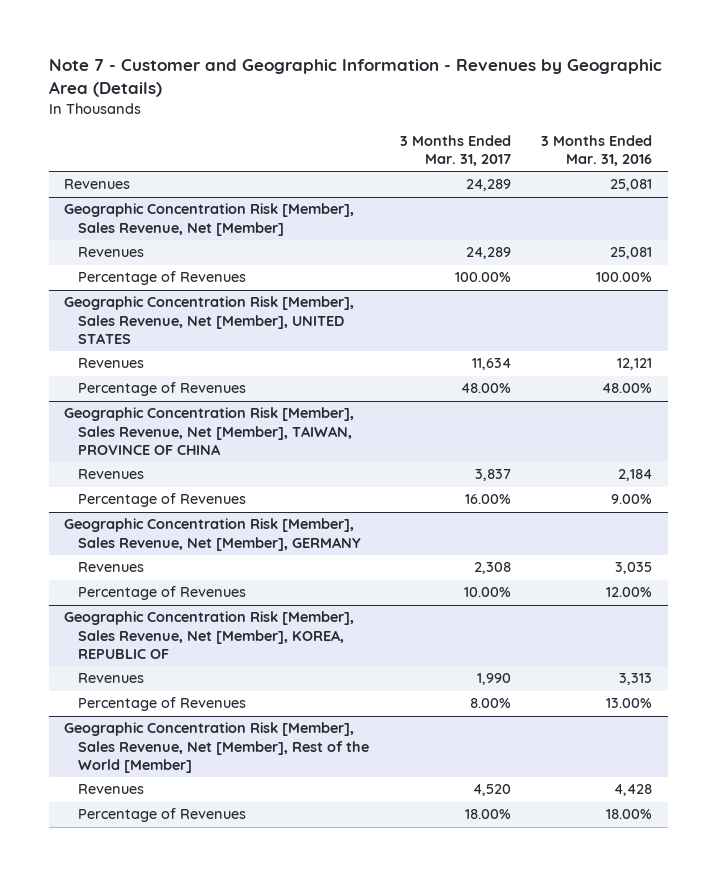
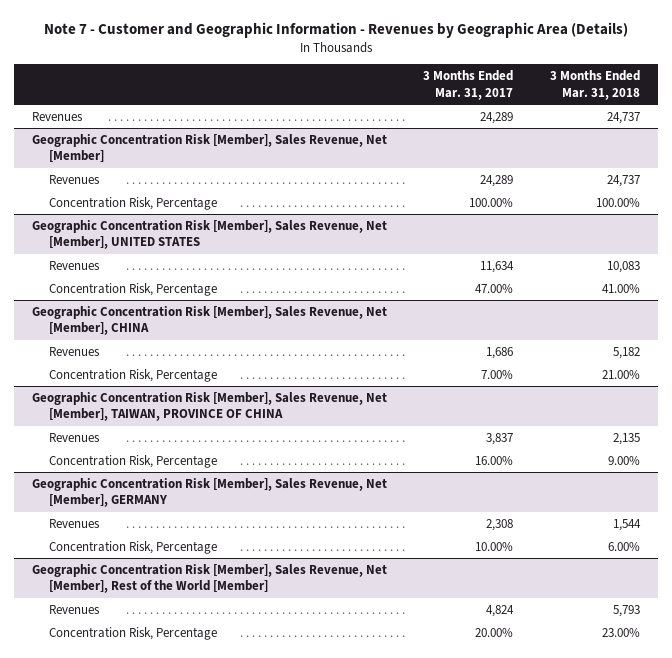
[541,134,653,167] 3 Months Ended Mar. 31, 2016 -> none
none -> [549,70,640,100] 3 Months Ended Mar. 31, 2018
[78,271,247,286] Percentage of Revenues -> [49,196,218,210] Concentration Risk, Percentage
[78,382,247,397] Percentage of Revenues -> [49,282,218,296] Concentration Risk, Percentage
[460,383,511,394] 48.00% -> [475,283,514,293] 47.00%
none -> [32,305,388,336] Geographic Concentration Risk [Member], Sales Revenue, Net [Member], CHINA
none -> [49,346,101,356] Revenues
none -> [49,368,218,382] Concentration Risk, Percentage
[78,493,247,508] Percentage of Revenues -> [49,454,218,468] Concentration Risk, Percentage
[63,611,354,660] Geographic Concentration Risk [Member], Sales Revenue, Net [Member], KOREA, REPUBLIC OF -> none
[78,673,145,684] Revenues -> none
[78,697,247,712] Percentage of Revenues -> none
[78,586,247,601] Percentage of Revenues -> [49,540,218,554] Concentration Risk, Percentage
[472,784,511,797] 4,520 -> [486,604,515,617] 4,824
[78,808,247,823] Percentage of Revenues -> [49,626,218,640] Concentration Risk, Percentage
[464,809,511,820] 18.00% -> [475,627,514,637] 20.00%

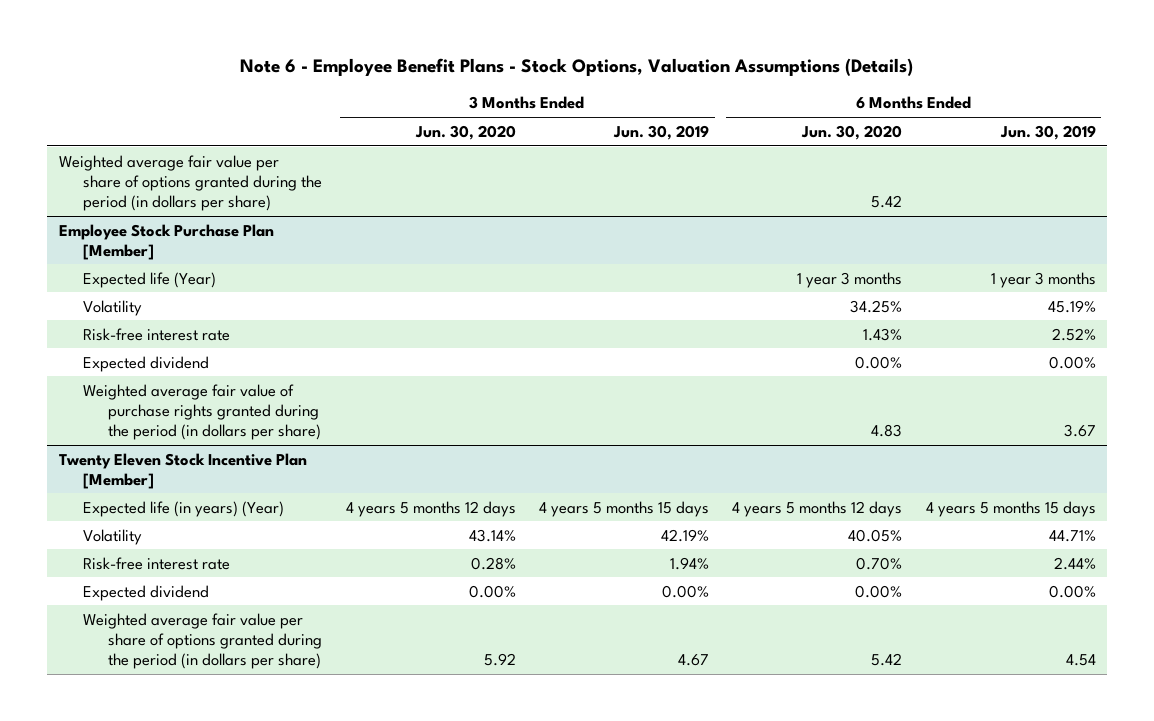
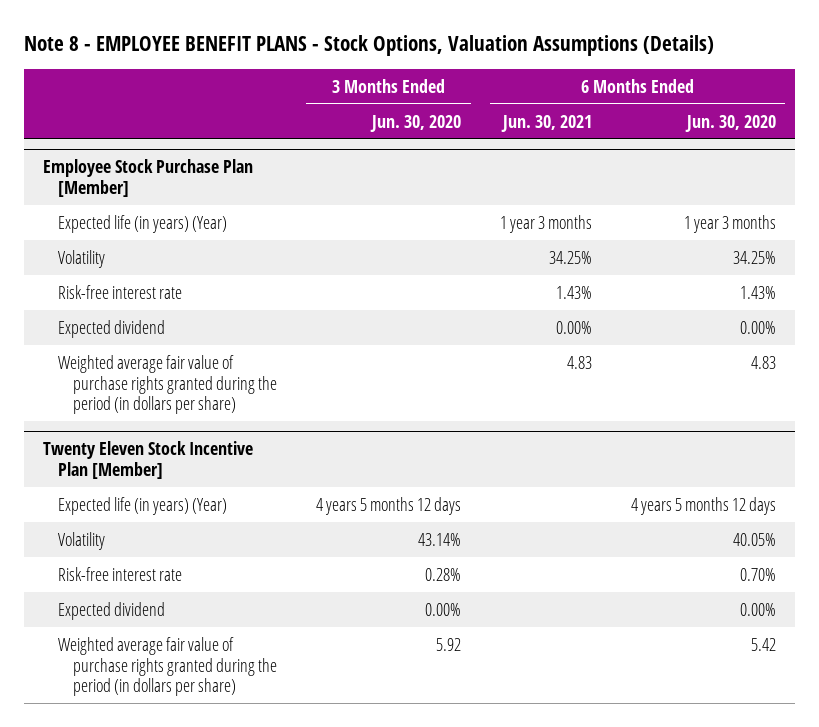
[240,58,914,77] Note 6 - Employee Benefit Plans - Stock Options, Valuation Assumptions (Details) -> [23,35,714,57] Note 8 - EMPLOYEE BENEFIT PLANS - Stock Options, Valuation Assumptions (Details)
[612,124,709,140] Jun. 30, 2019 -> none
[999,124,1096,140] Jun. 30, 2019 -> none
none -> [500,114,592,132] Jun. 30, 2021
[58,154,323,211] Weighted average fair value per share of options granted during the period (in dollars per share) -> none
[83,271,217,288] Expected life (Year) -> [58,214,228,233] Expected life (in years) (Year)
[83,612,322,669] Weighted average fair value per share of options granted during the period (in dollars per share) -> [58,636,278,697] Weighted average fair value of purchase rights granted during the period (in dollars per share)

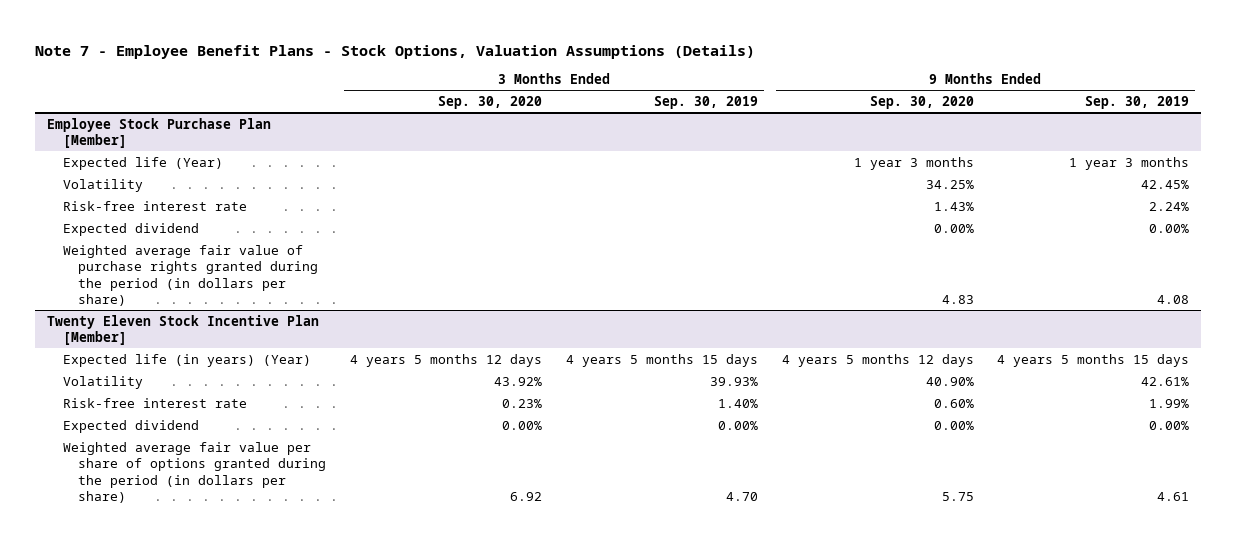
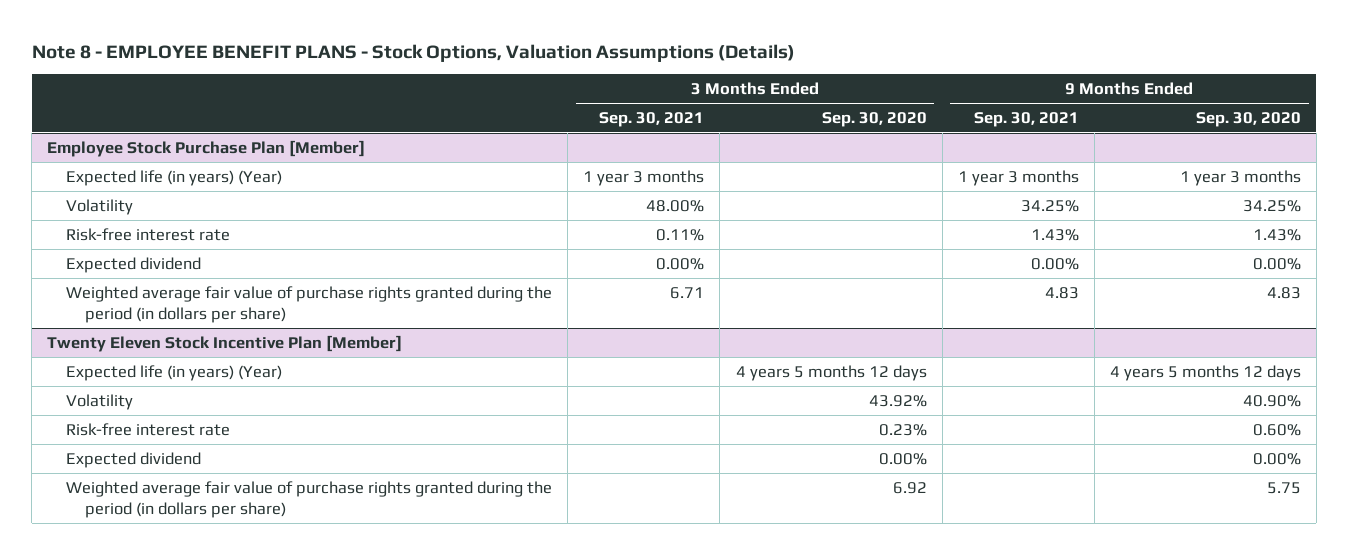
[35,44,756,59] Note 7 - Employee Benefit Plans - Stock Options, Valuation Assumptions (Details) -> [31,43,795,62] Note 8 - EMPLOYEE BENEFIT PLANS - Stock Options, Valuation Assumptions (Details)
[653,95,758,109] Sep. 30, 2019 -> none
[1085,95,1190,109] Sep. 30, 2019 -> none
none -> [599,111,705,127] Sep. 30, 2021
none -> [973,111,1079,127] Sep. 30, 2021
[62,156,223,170] Expected life (Year) -> [66,169,283,186] Expected life (in years) (Year)
[62,441,327,504] Weighted average fair value per share of options granted during the period (in dollars per share) -> [66,480,553,518] Weighted average fair value of purchase rights granted during the period (in dollars per share)

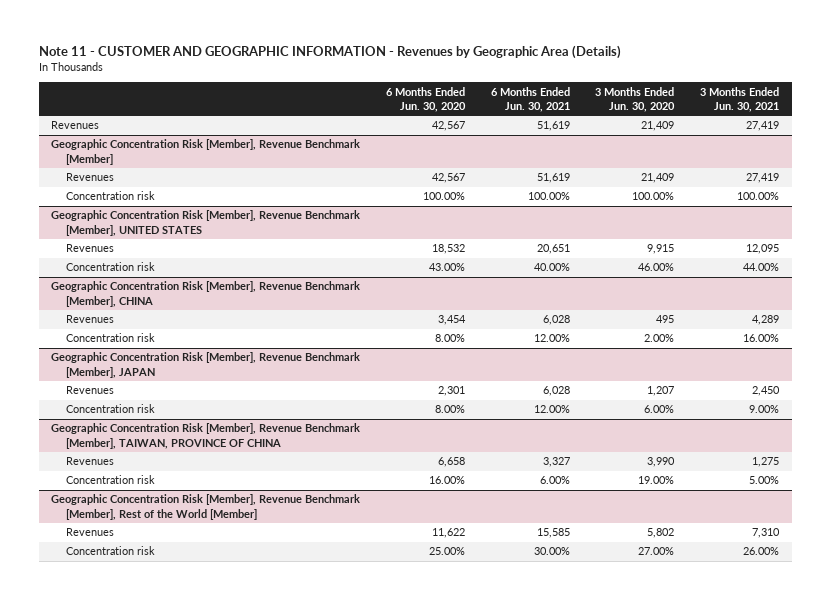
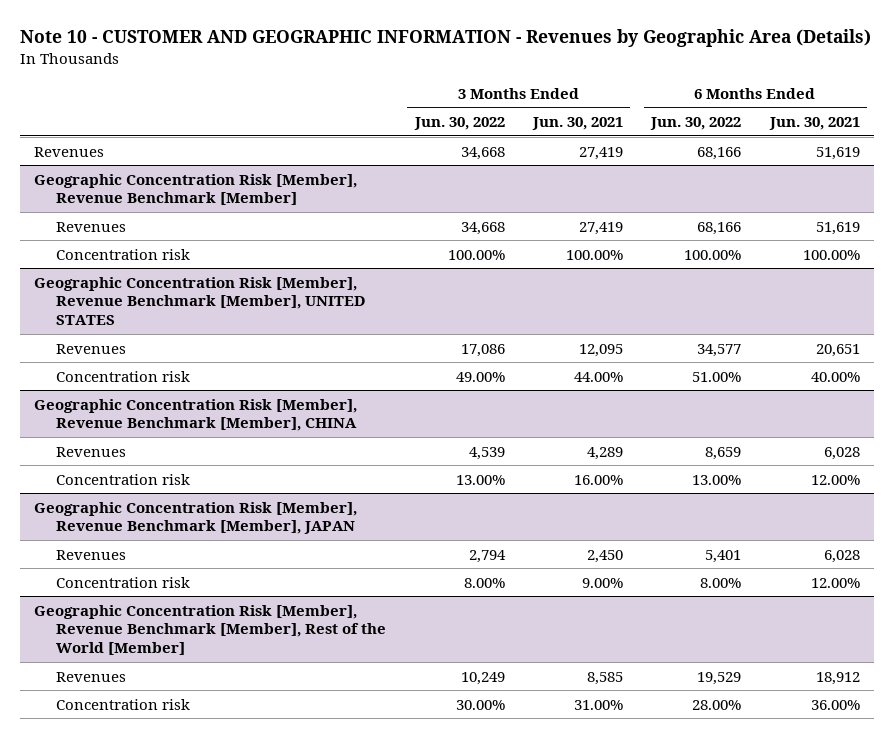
[38,44,621,59] Note 11 - CUSTOMER AND GEOGRAPHIC INFORMATION - Revenues by Geographic Area (Details) -> [19,29,871,48] Note 10 - CUSTOMER AND GEOGRAPHIC INFORMATION - Revenues by Geographic Area (Details)
[386,86,467,112] 6 Months Ended Jun. 30, 2020 -> none
[595,86,676,112] 3 Months Ended Jun. 30, 2020 -> none
none -> [413,116,505,130] Jun. 30, 2022
none -> [650,116,742,130] Jun. 30, 2022
[51,423,361,449] Geographic Concentration Risk [Member], Revenue Benchmark [Member], TAIWAN, PROVINCE OF CHINA -> none
[65,457,114,466] Revenues -> none
[65,475,155,485] Concentration risk -> none
[536,528,570,539] 15,585 -> [815,671,860,685] 18,912
[752,528,781,539] 7,310 -> [586,671,623,685] 8,585
[533,547,570,556] 30.00% -> [810,699,860,710] 36.00%
[743,547,780,556] 26.00% -> [573,699,623,710] 31.00%

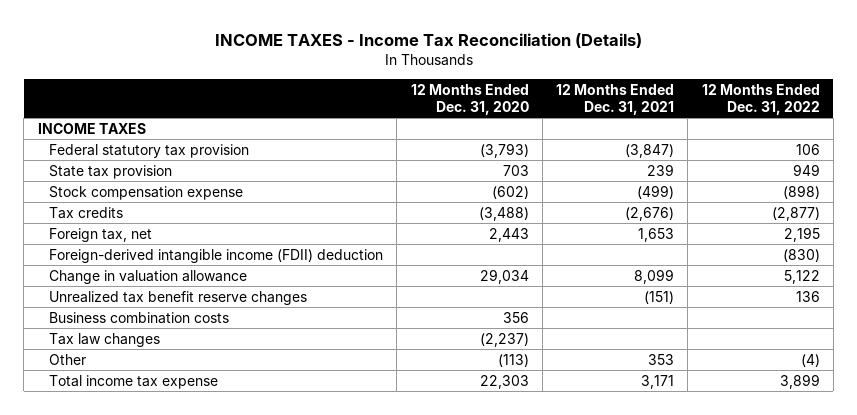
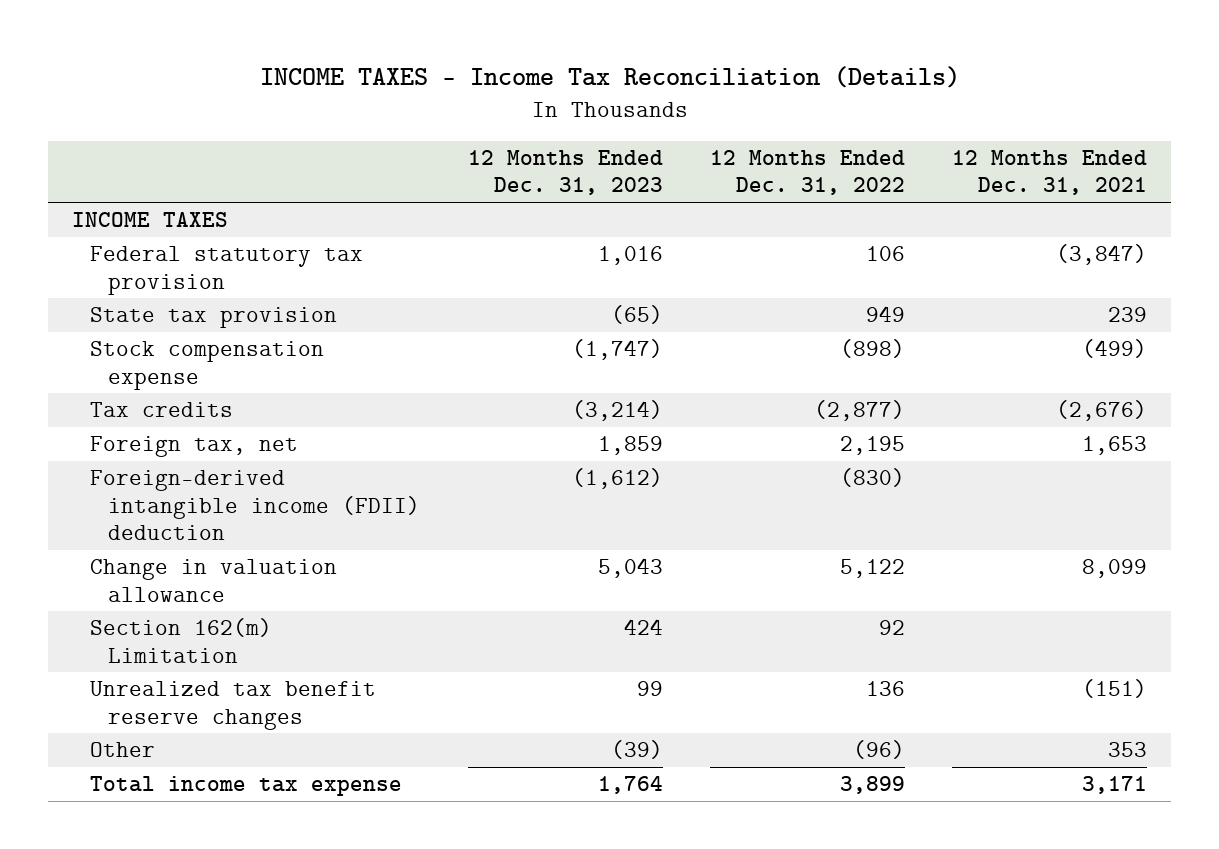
[410,83,529,116] 12 Months Ended Dec. 31, 2020 -> none
none -> [467,149,663,196] 12 Months Ended Dec. 31, 2023
none -> [90,618,273,663] Section 162(m) Limitation
[48,311,229,324] Business combination costs -> none
[48,332,160,347] Tax law changes -> none
[800,353,820,367] (4) -> [853,740,906,760] (96)

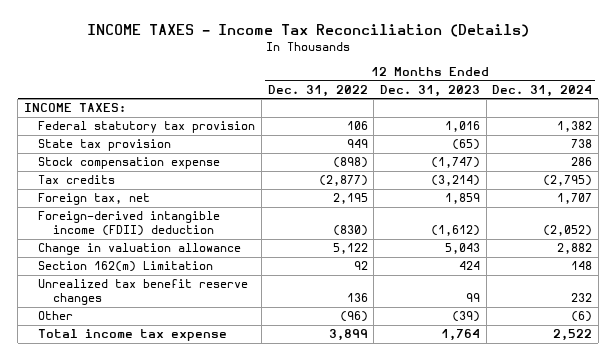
[952,149,1148,196] 12 Months Ended Dec. 31, 2021 -> none
none -> [492,84,593,97] Dec. 31, 2024
[71,212,228,228] INCOME TAXES -> [23,103,126,113] INCOME TAXES:

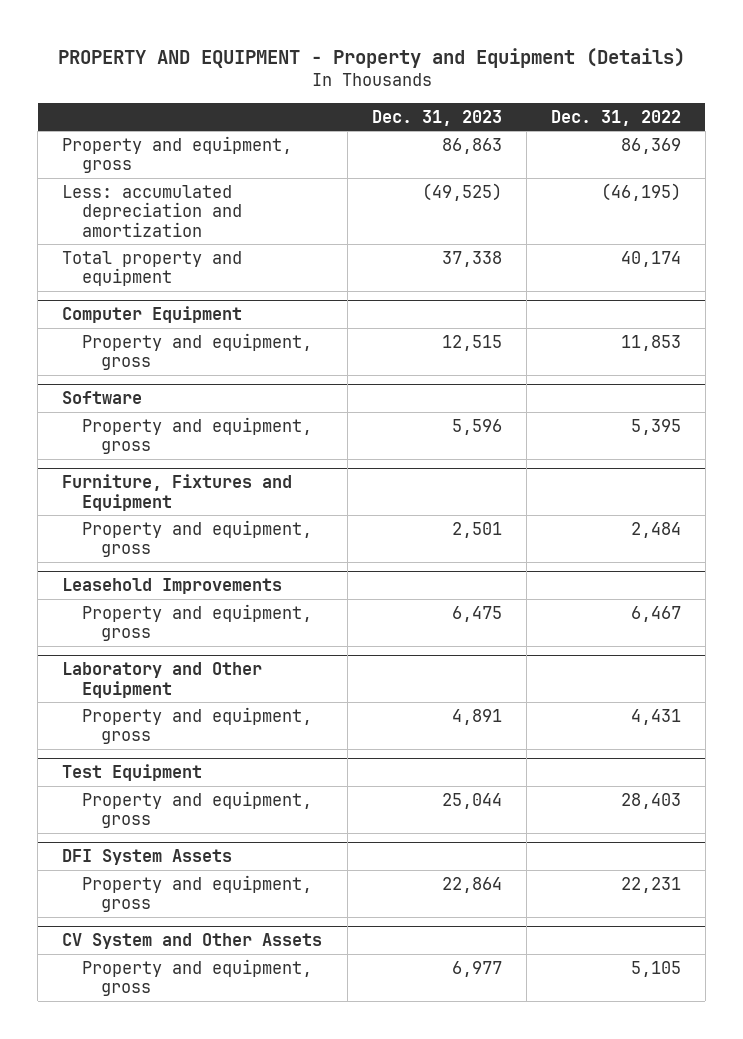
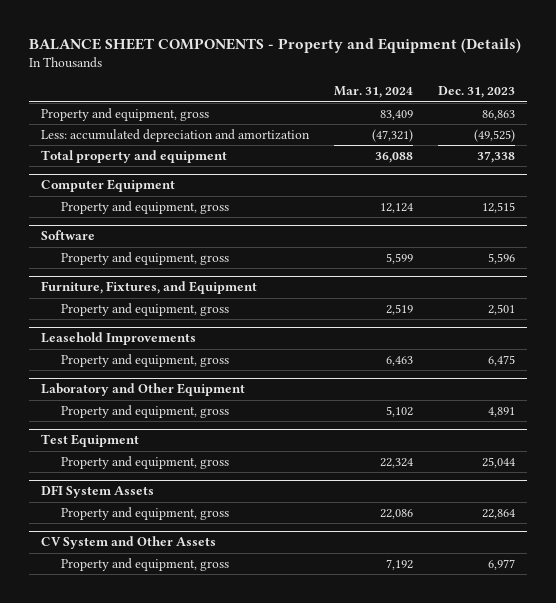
[57,47,685,68] PROPERTY AND EQUIPMENT - Property and Equipment (Details) -> [28,38,521,54] BALANCE SHEET COMPONENTS - Property and Equipment (Details)
[550,109,681,126] Dec. 31, 2022 -> none
none -> [333,86,413,99] Mar. 31, 2024
[62,474,293,511] Furniture, Fixtures and Equipment -> [40,281,257,295] Furniture, Fixtures, and Equipment

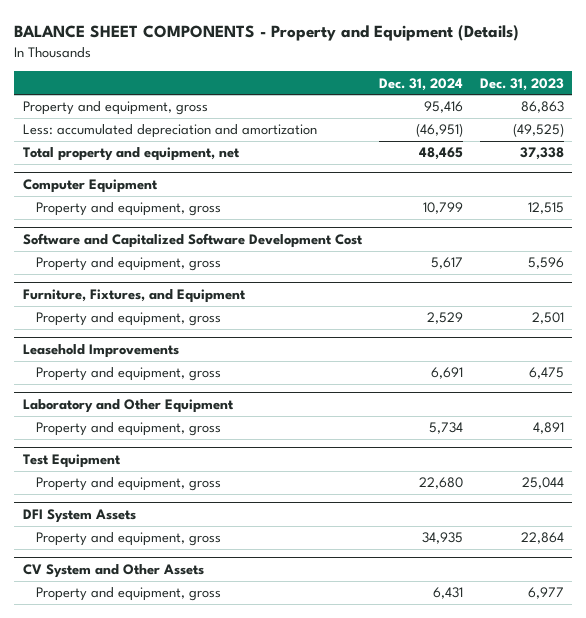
[333,86,413,99] Mar. 31, 2024 -> none
none -> [378,77,463,91] Dec. 31, 2024
[40,149,227,163] Total property and equipment -> [22,147,240,162] Total property and equipment, net
[40,230,95,241] Software -> [22,233,363,249] Software and Capitalized Software Development Cost

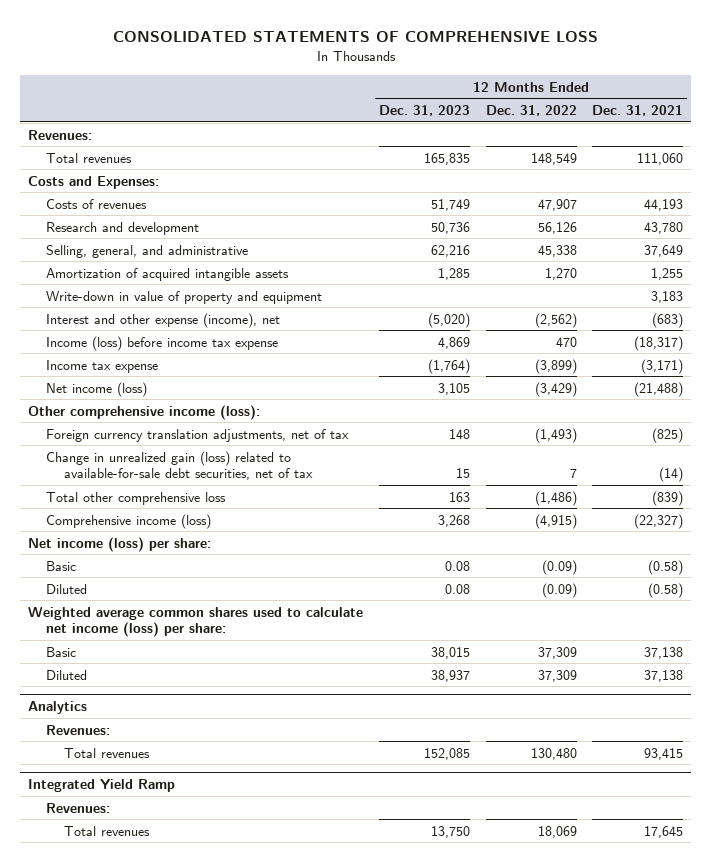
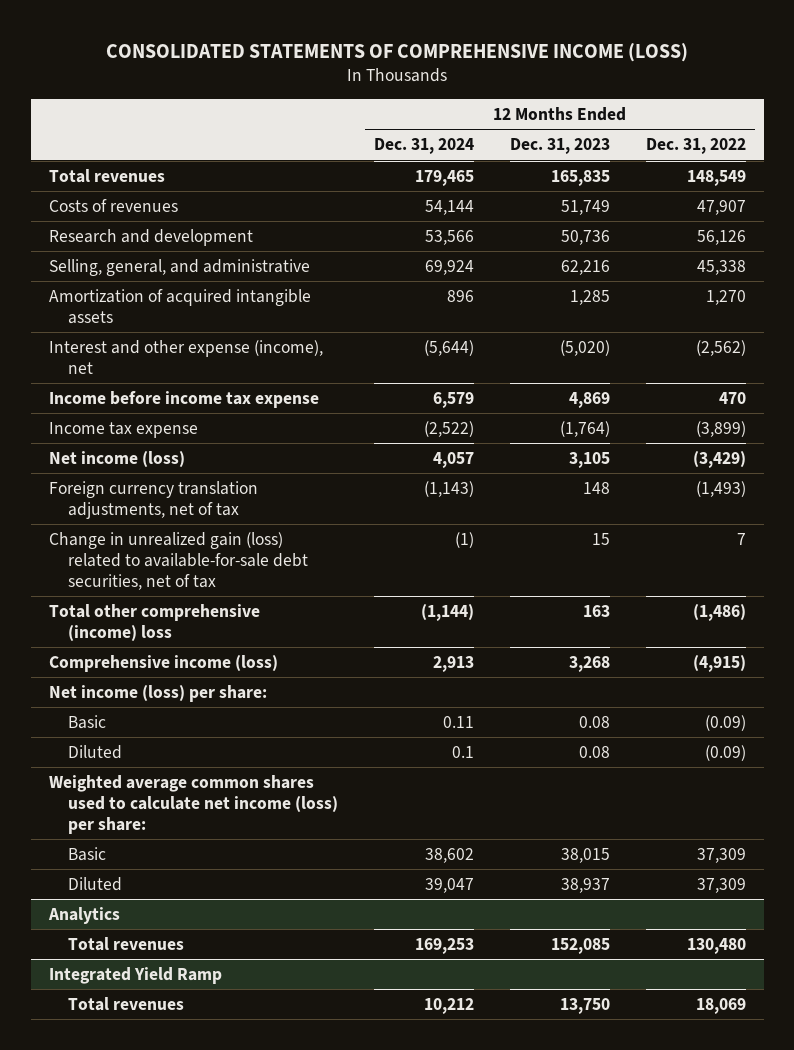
[112,31,598,43] CONSOLIDATED STATEMENTS OF COMPREHENSIVE LOSS -> [106,42,689,62] CONSOLIDATED STATEMENTS OF COMPREHENSIVE INCOME (LOSS)
[592,105,684,117] Dec. 31, 2021 -> none
none -> [374,138,475,155] Dec. 31, 2024
[28,129,93,140] Revenues: -> none
[28,175,160,189] Costs and Expenses: -> none
[46,290,323,304] Write-down in value of property and equipment -> none
[46,335,279,351] Income (loss) before income tax expense -> [48,390,319,408] Income before income tax expense
[28,404,261,420] Other comprehensive income (loss): -> none
[46,491,227,505] Total other comprehensive loss -> [48,603,260,642] Total other comprehensive (income) loss
[46,724,111,735] Revenues: -> none
[46,802,111,813] Revenues: -> none

